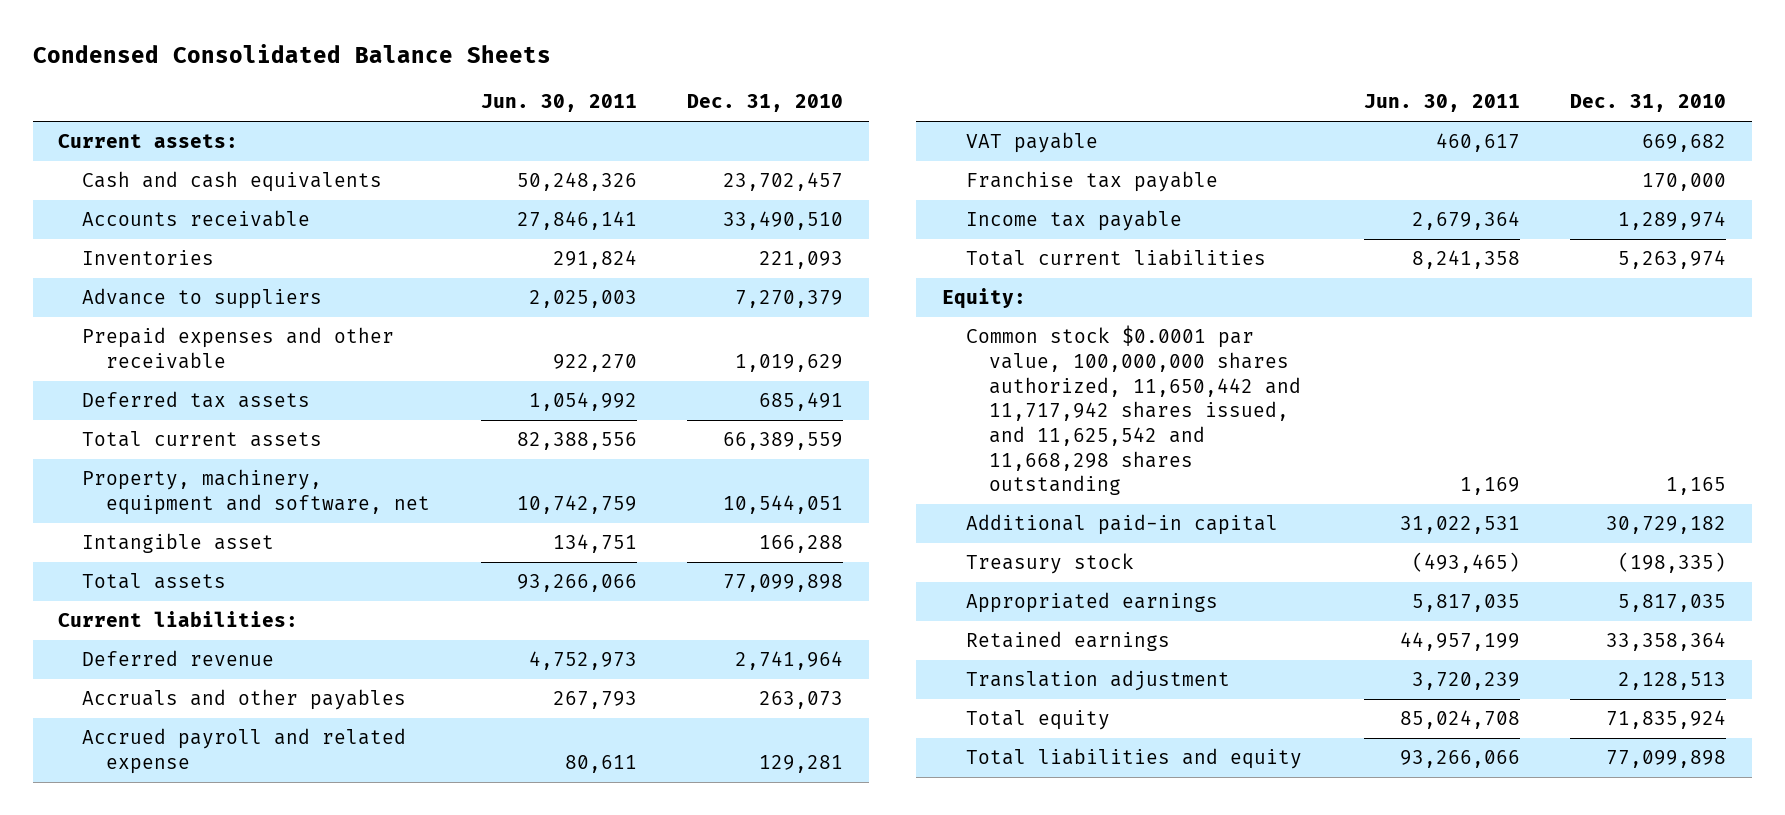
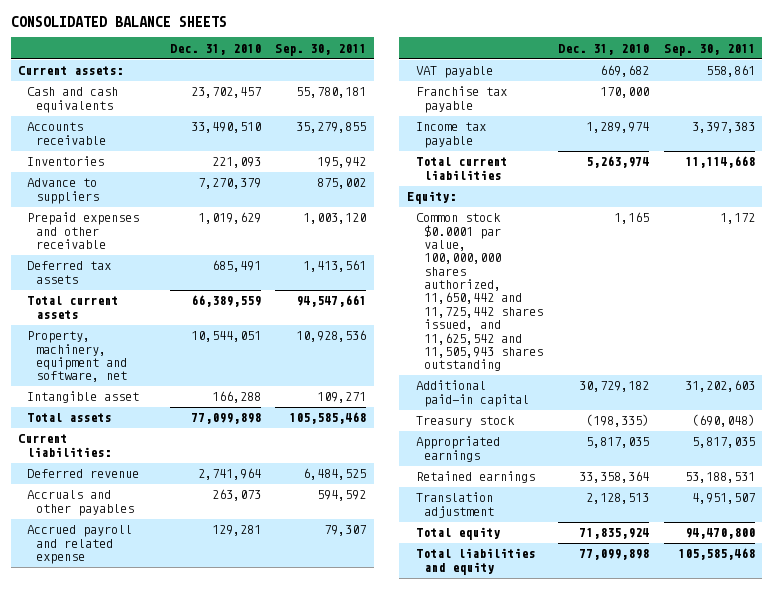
[33,43,552,63] Condensed Consolidated Balance Sheets -> [10,15,227,27] CONSOLIDATED BALANCE SHEETS
[480,94,637,113] Jun. 30, 2011 -> none
none -> [275,43,367,56] Sep. 30, 2011
[965,325,1302,496] Common stock $0.0001 par value, 100,000,000 shares authorized, 11,650,442 and 11,717,942 shares issued, and 11,625,542 and 11,668,298 shares outstanding -> [415,213,544,372] Common stock $0.0001 par value, 100,000,000 shares authorized, 11,650,442 and 11,725,442 shares issued, and 11,625,542 and 11,505,943 shares outstanding

